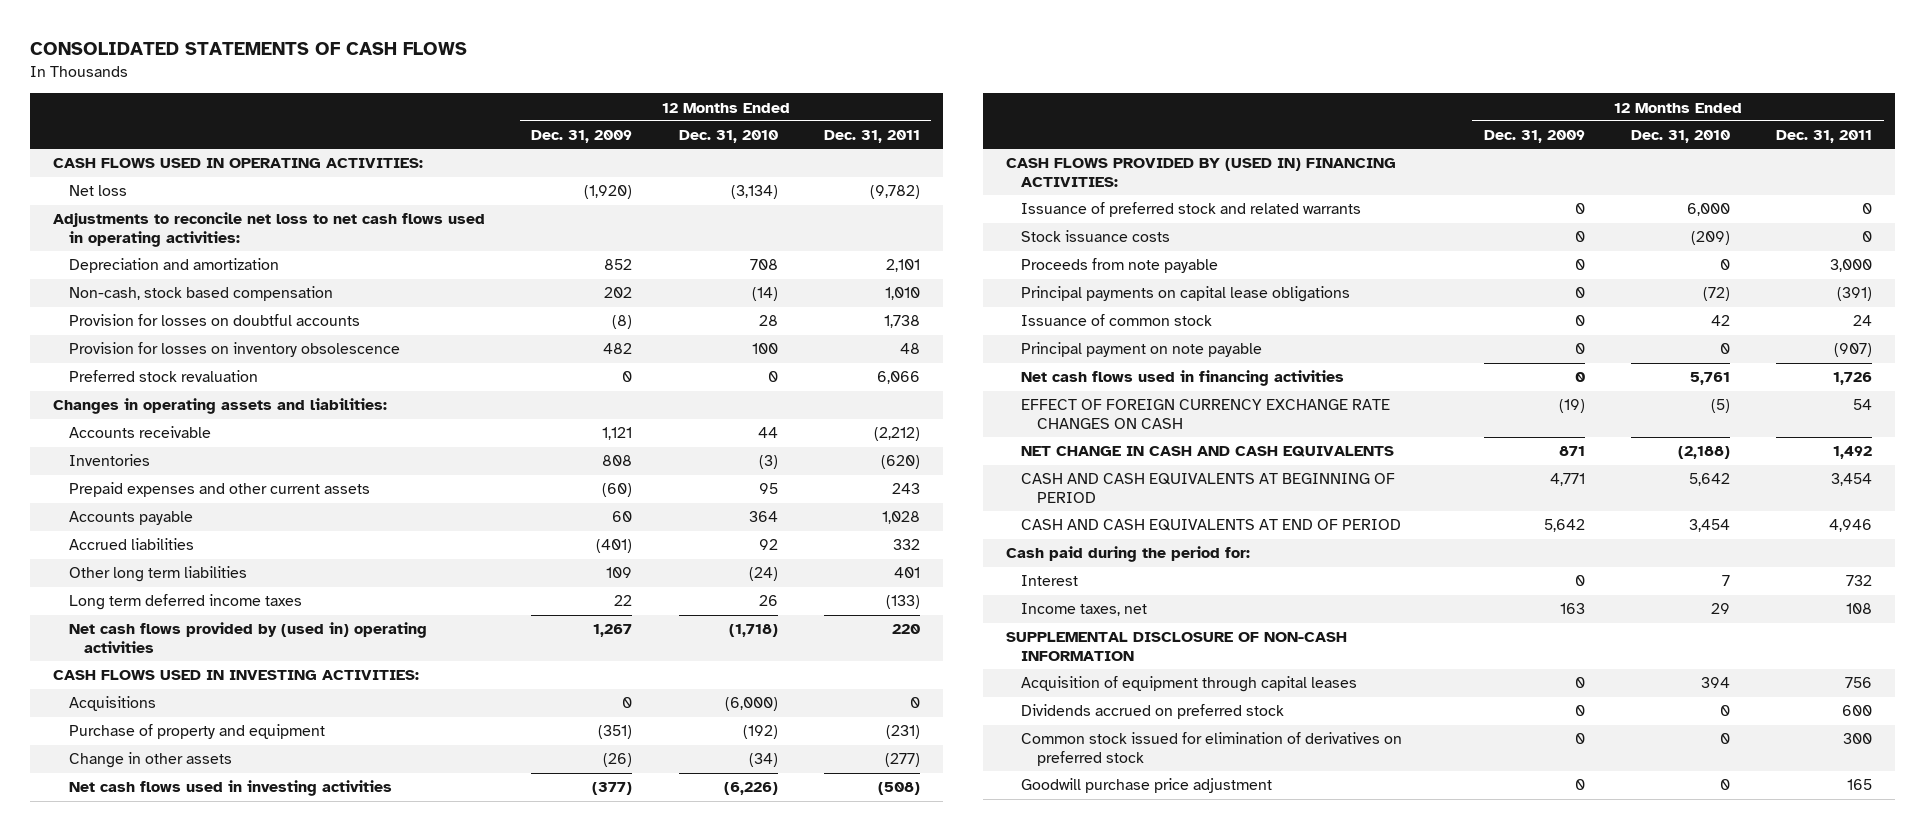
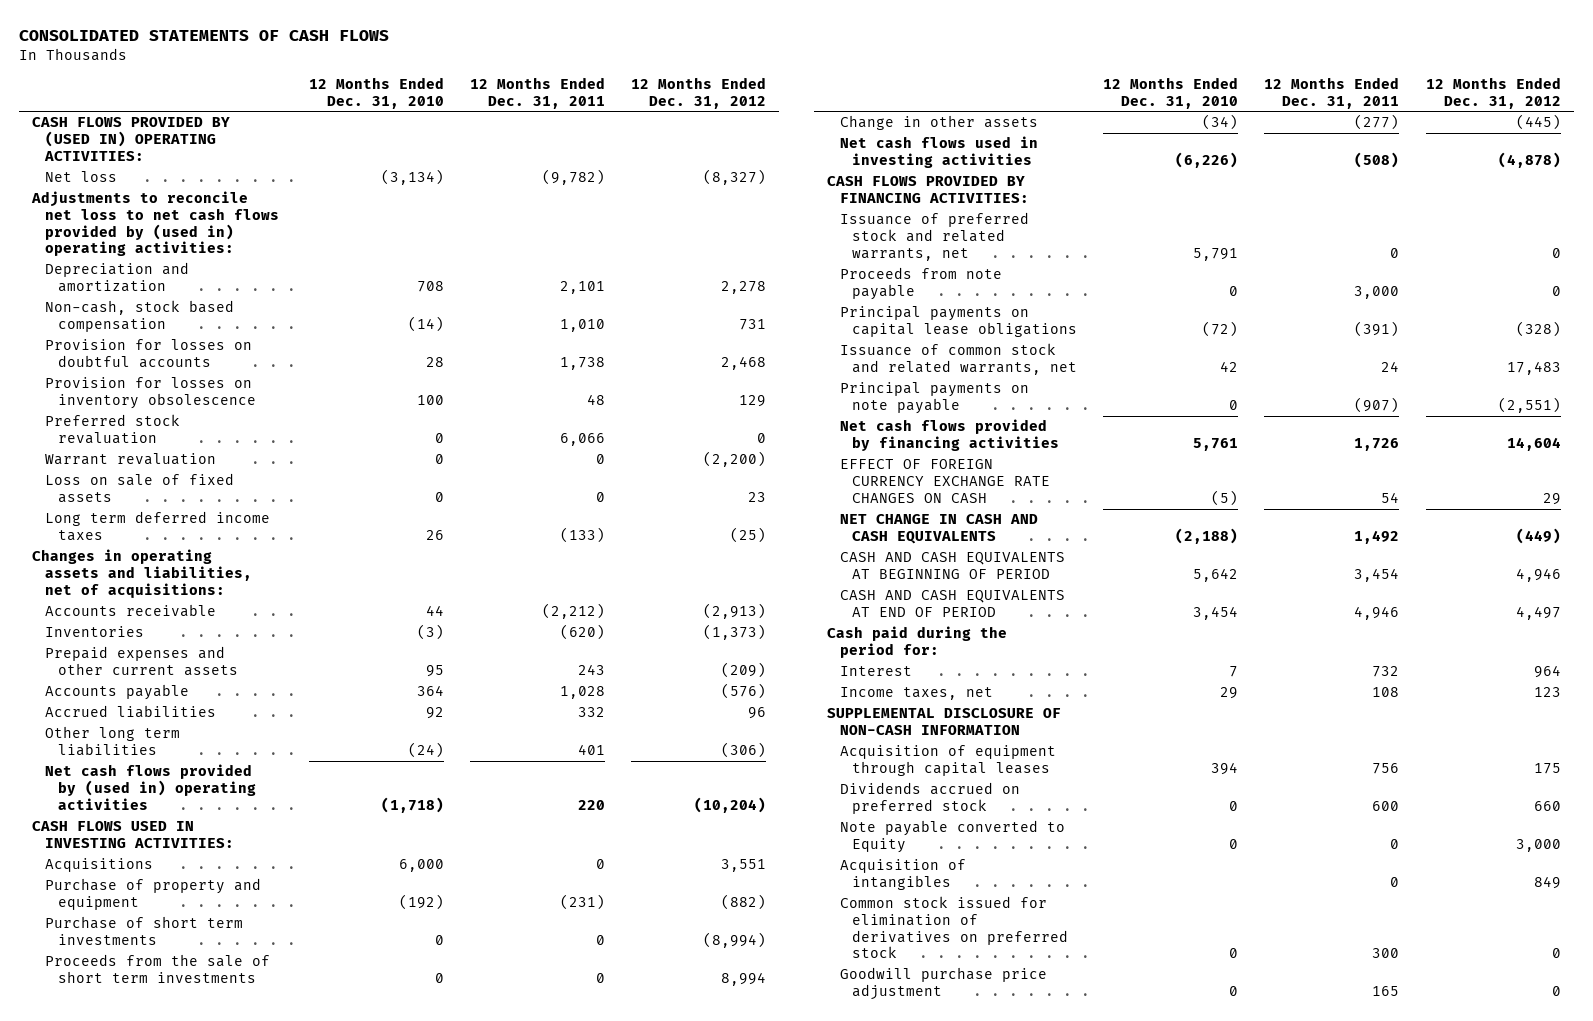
[531,130,633,144] Dec. 31, 2009 -> none
none -> [630,76,766,109] 12 Months Ended Dec. 31, 2012
[53,158,424,169] CASH FLOWS USED IN OPERATING ACTIVITIES: -> [32,117,231,161] CASH FLOWS PROVIDED BY (USED IN) OPERATING ACTIVITIES:
[53,212,486,248] Adjustments to reconcile net loss to net cash flows used in operating activities: -> [31,191,279,257] Adjustments to reconcile net loss to net cash flows provided by (used in) operating activities:
none -> [44,453,216,466] Warrant revaluation
none -> [44,473,234,504] Loss on sale of fixed assets
[68,594,302,611] Long term deferred income taxes -> [44,511,270,542] Long term deferred income taxes
[53,398,388,415] Changes in operating assets and liabilities: -> [32,549,252,598] Changes in operating assets and liabilities, net of acquisitions:
[724,697,778,712] (6,000) -> [398,859,444,873] 6,000
none -> [44,916,243,946] Purchase of short term investments
none -> [44,954,270,984] Proceeds from the sale of short term investments
[1021,230,1171,243] Stock issuance costs -> none
[1005,158,1396,188] CASH FLOWS PROVIDED BY (USED IN) FINANCING ACTIVITIES: -> [826,176,1029,204] CASH FLOWS PROVIDED BY FINANCING ACTIVITIES:
[1021,202,1362,218] Issuance of preferred stock and related warrants -> [839,212,1029,261] Issuance of preferred stock and related warrants, net
[1687,203,1731,217] 6,000 -> [1193,247,1239,261] 5,791
[1021,314,1213,327] Issuance of common stock -> [839,343,1078,376] Issuance of common stock and related warrants, net
[1021,342,1263,358] Principal payment on note payable -> [839,382,1029,415] Principal payments on note payable
[1021,370,1345,387] Net cash flows used in financing activities -> [839,419,1060,452] Net cash flows provided by financing activities
none -> [839,820,1065,854] Note payable converted to Equity
none -> [839,859,966,891] Acquisition of intangibles

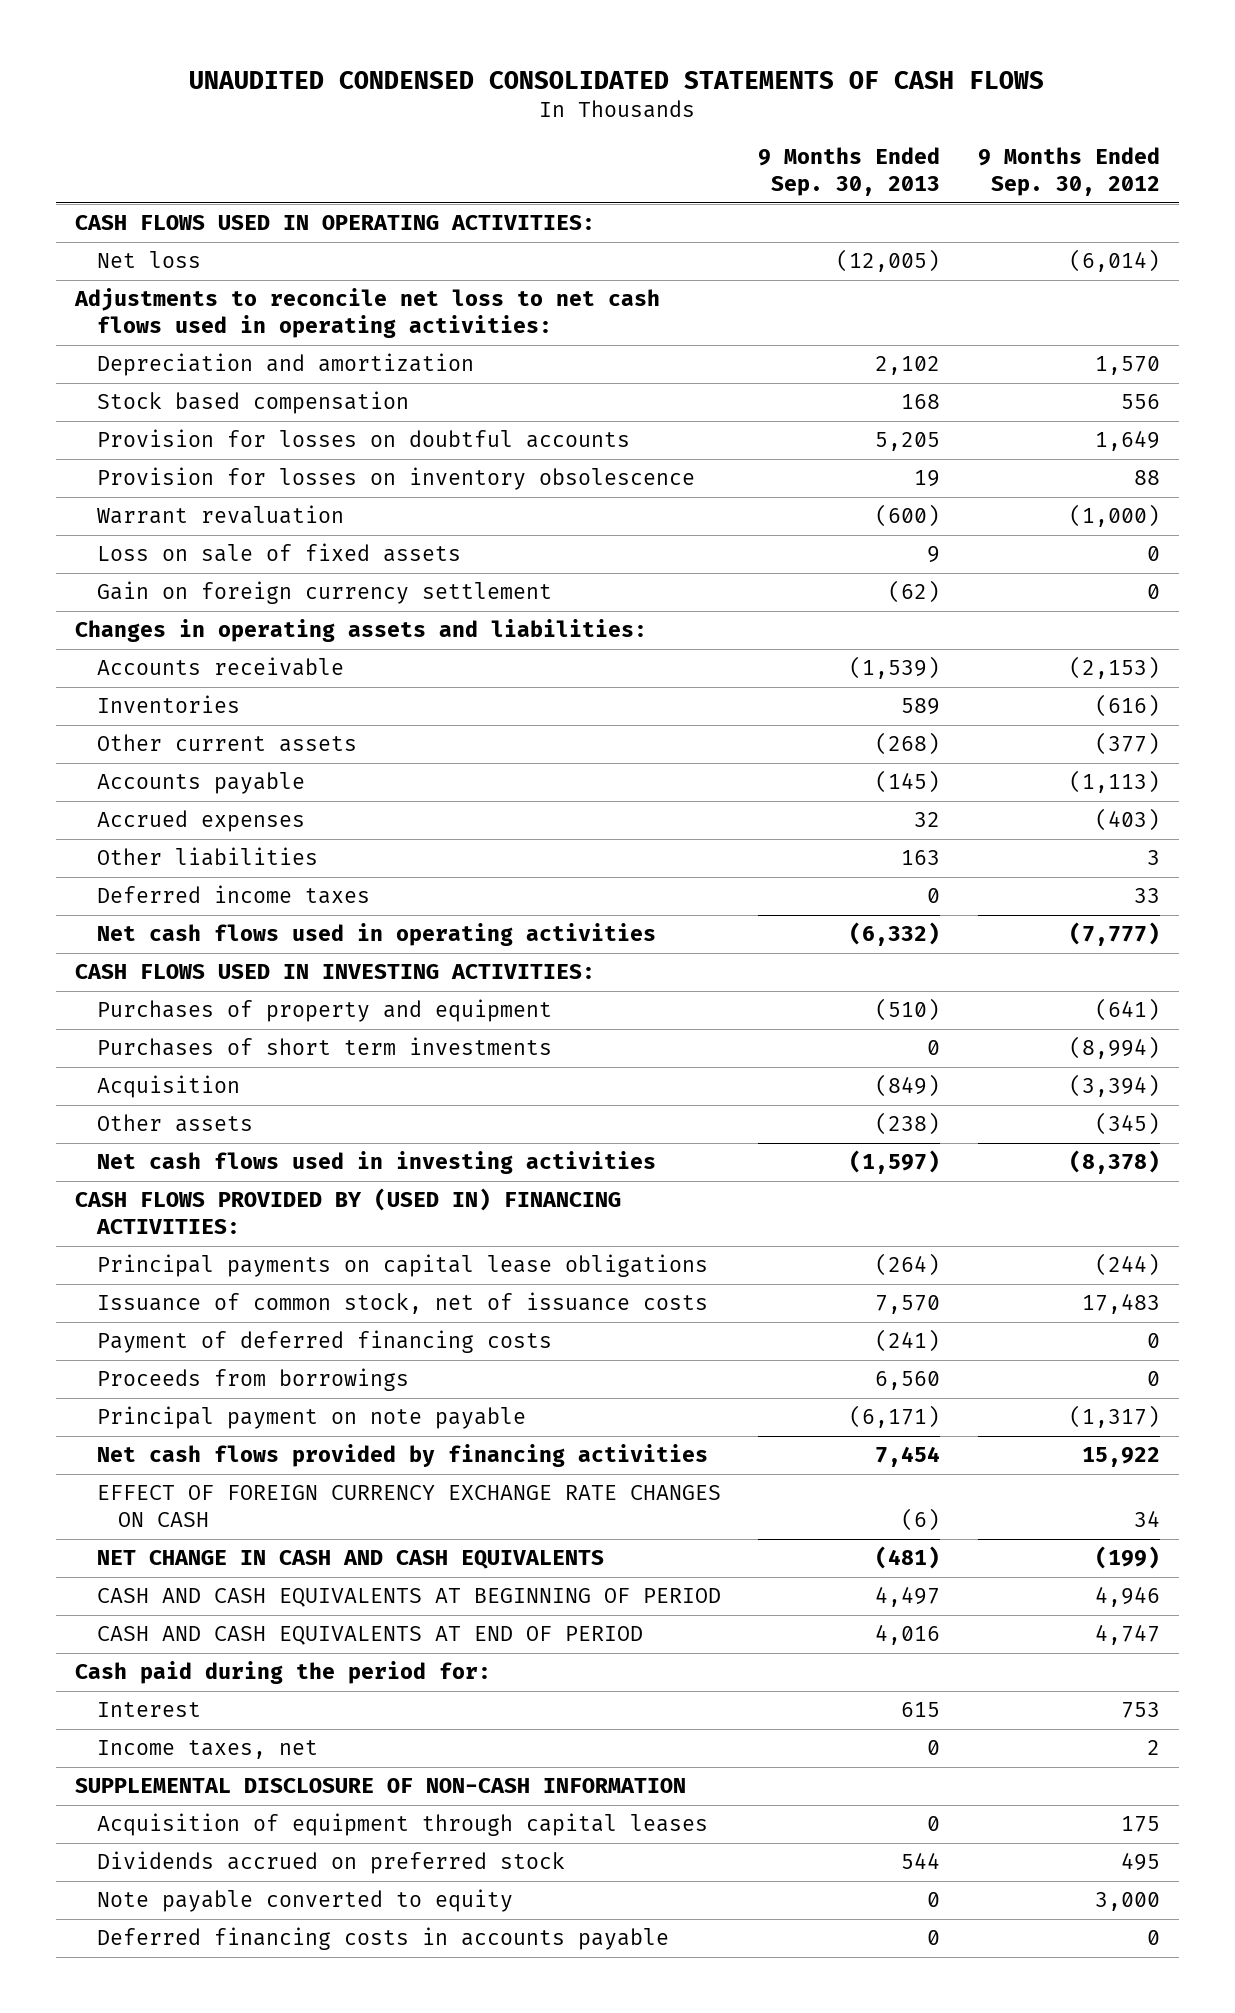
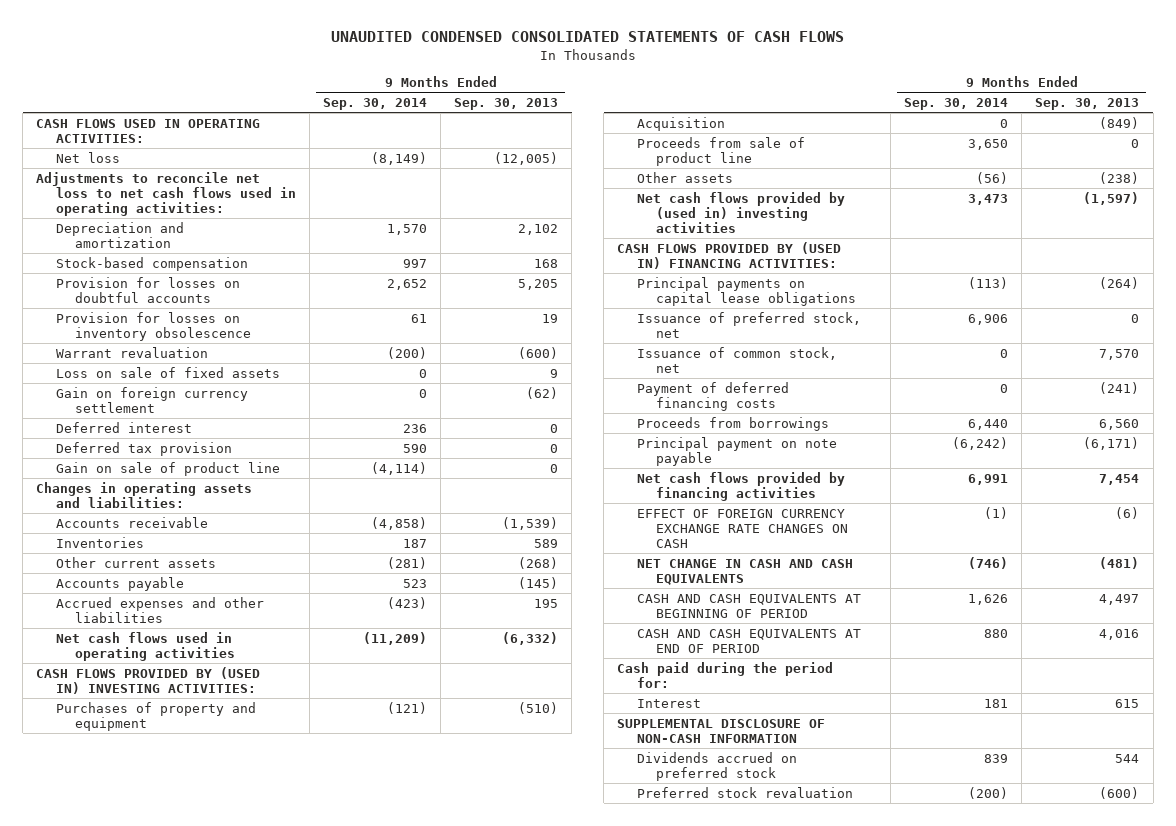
[977,147,1160,197] 9 Months Ended Sep. 30, 2012 -> none
none -> [323,97,428,110] Sep. 30, 2014
[96,391,409,415] Stock based compensation -> [55,256,248,271] Stock-based compensation
none -> [55,421,192,433] Deferred interest
none -> [55,441,232,456] Deferred tax provision
none -> [55,461,280,476] Gain on sale of product line
[96,810,305,833] Accrued expenses -> none
[96,847,318,867] Other liabilities -> none
[96,885,370,905] Deferred income taxes -> none
none -> [55,596,264,623] Accrued expenses and other liabilities
[74,964,595,980] CASH FLOWS USED IN INVESTING ACTIVITIES: -> [36,666,261,694] CASH FLOWS PROVIDED BY (USED IN) INVESTING ACTIVITIES:
[96,1037,552,1057] Purchases of short term investments -> none
none -> [636,136,805,166] Proceeds from sale of product line
[96,1151,656,1175] Net cash flows used in investing activities -> [636,191,845,233] Net cash flows provided by (used in) investing activities
none -> [636,311,861,338] Issuance of preferred stock, net
[96,1292,708,1315] Issuance of common stock, net of issuance costs -> [636,346,837,373] Issuance of common stock, net
[96,1740,318,1760] Income taxes, net -> none
[96,1813,708,1837] Acquisition of equipment through capital leases -> none
[96,1889,513,1913] Note payable converted to equity -> none
[96,1927,669,1951] Deferred financing costs in accounts payable -> none
none -> [636,786,853,798] Preferred stock revaluation

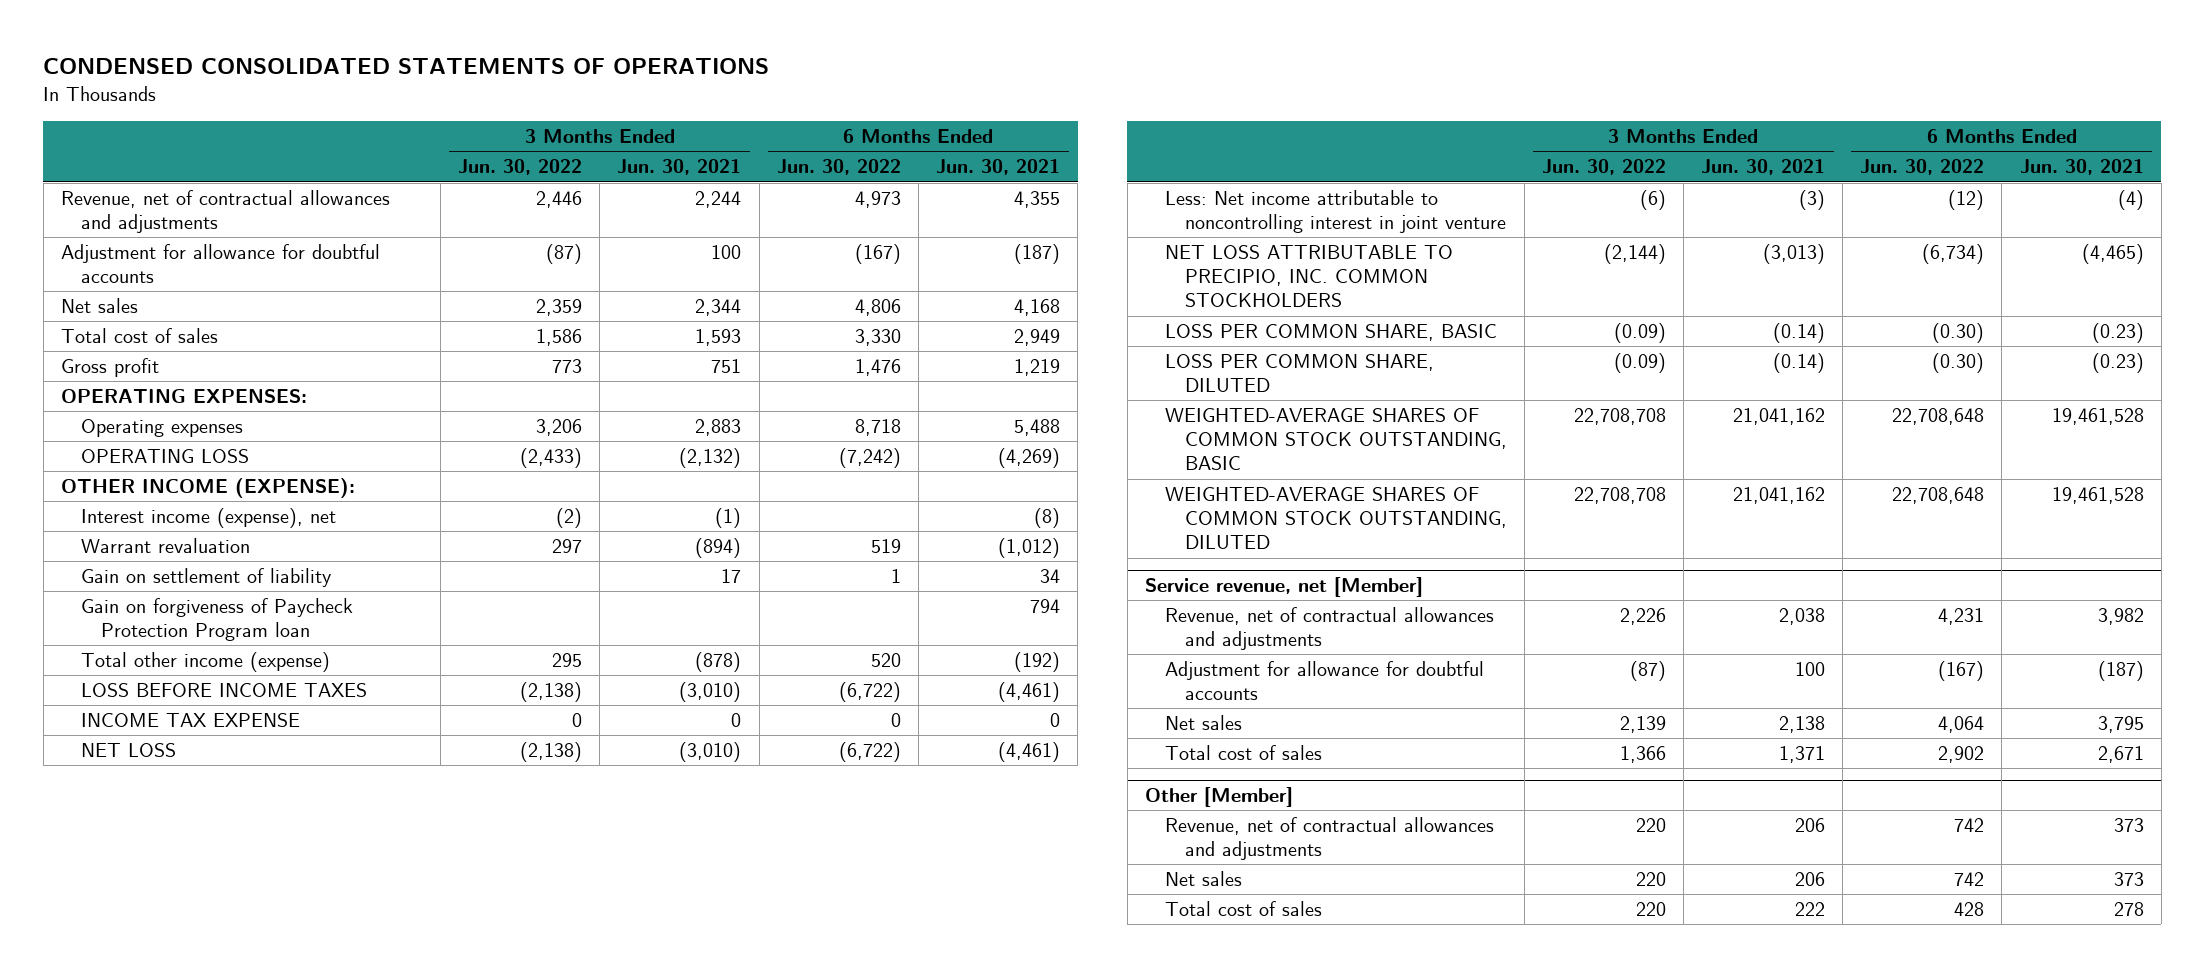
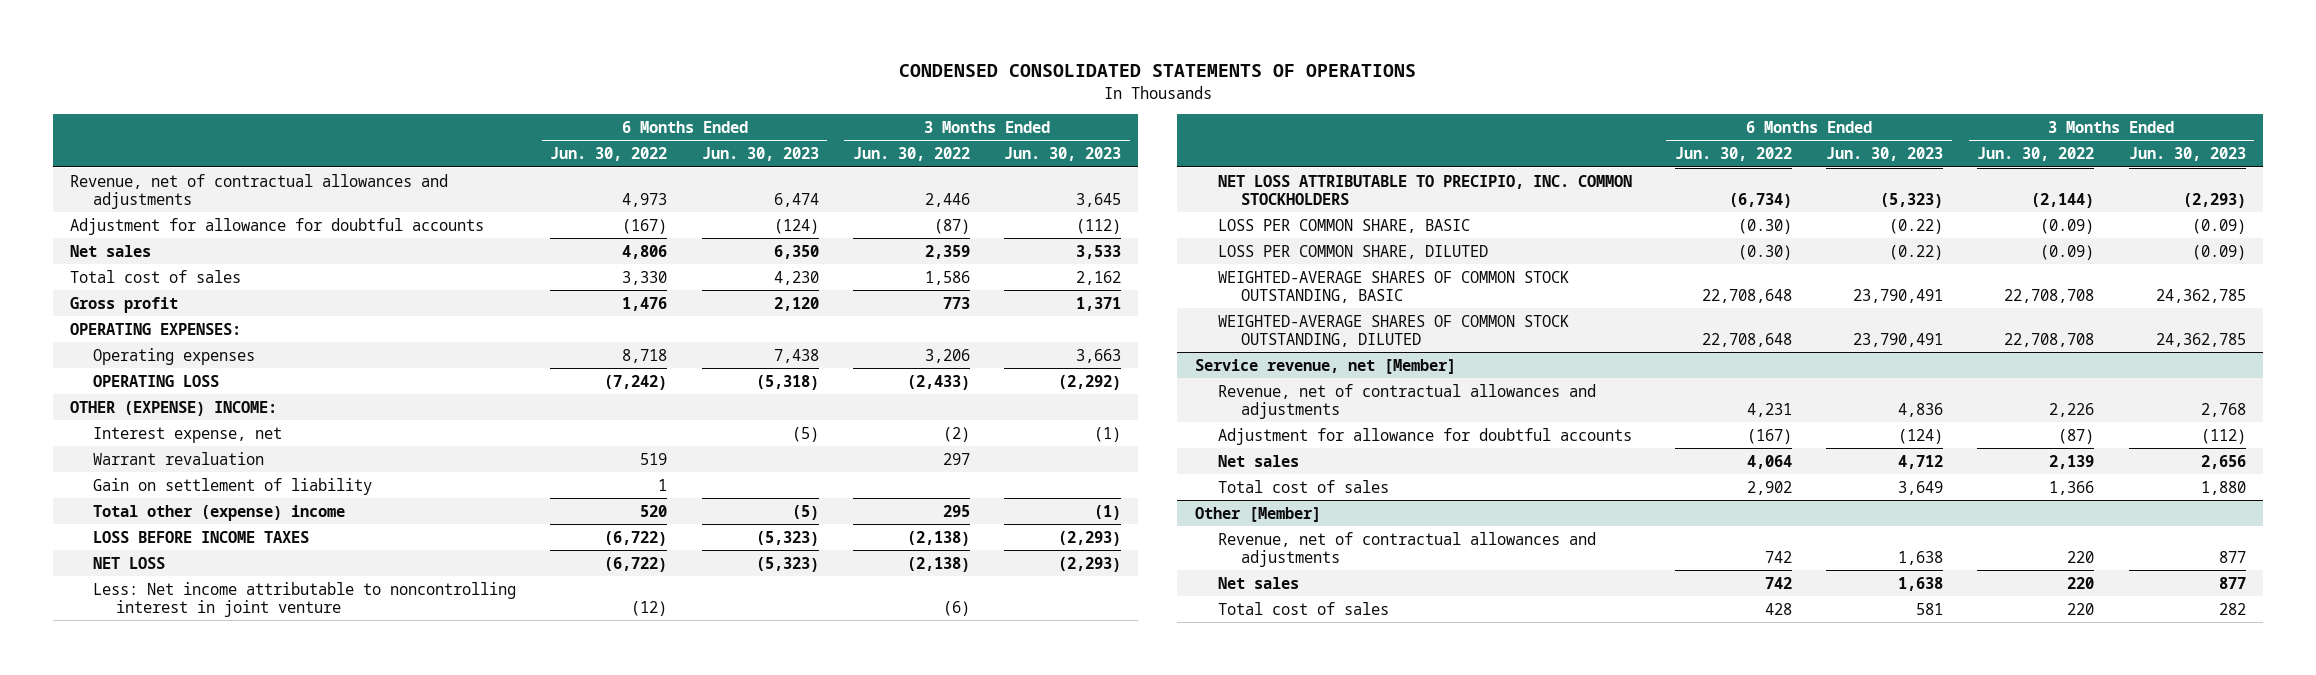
[617,159,742,176] Jun. 30, 2021 -> none
[935,159,1060,176] Jun. 30, 2021 -> none
none -> [701,147,819,162] Jun. 30, 2023
none -> [1004,147,1122,162] Jun. 30, 2023
[61,478,356,499] OTHER INCOME (EXPENSE): -> [70,400,278,416] OTHER (EXPENSE) INCOME:
[81,508,337,529] Interest income (expense), net -> [93,426,283,443] Interest expense, net
[81,598,354,642] Gain on forgiveness of Paycheck Protection Program loan -> none
[81,652,331,673] Total other income (expense) -> [93,504,346,521] Total other (expense) income
[81,713,301,728] INCOME TAX EXPENSE -> none

